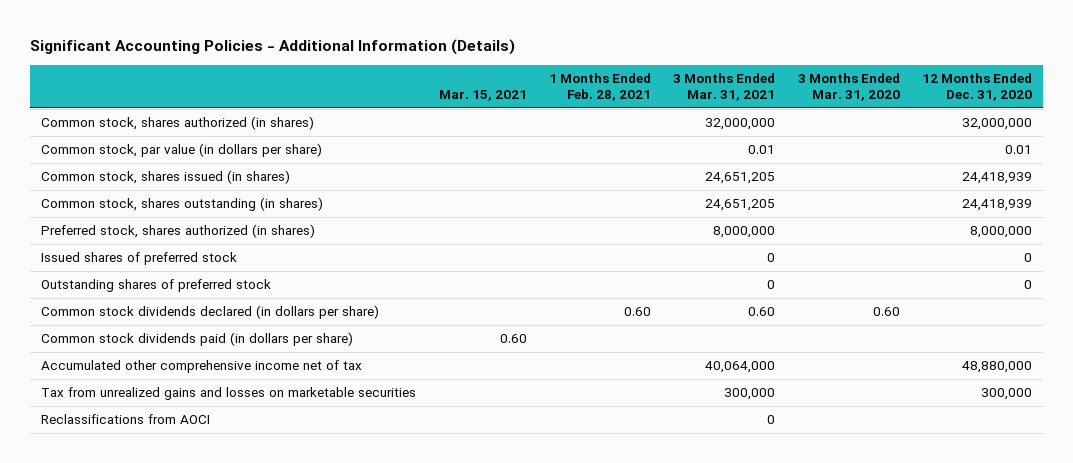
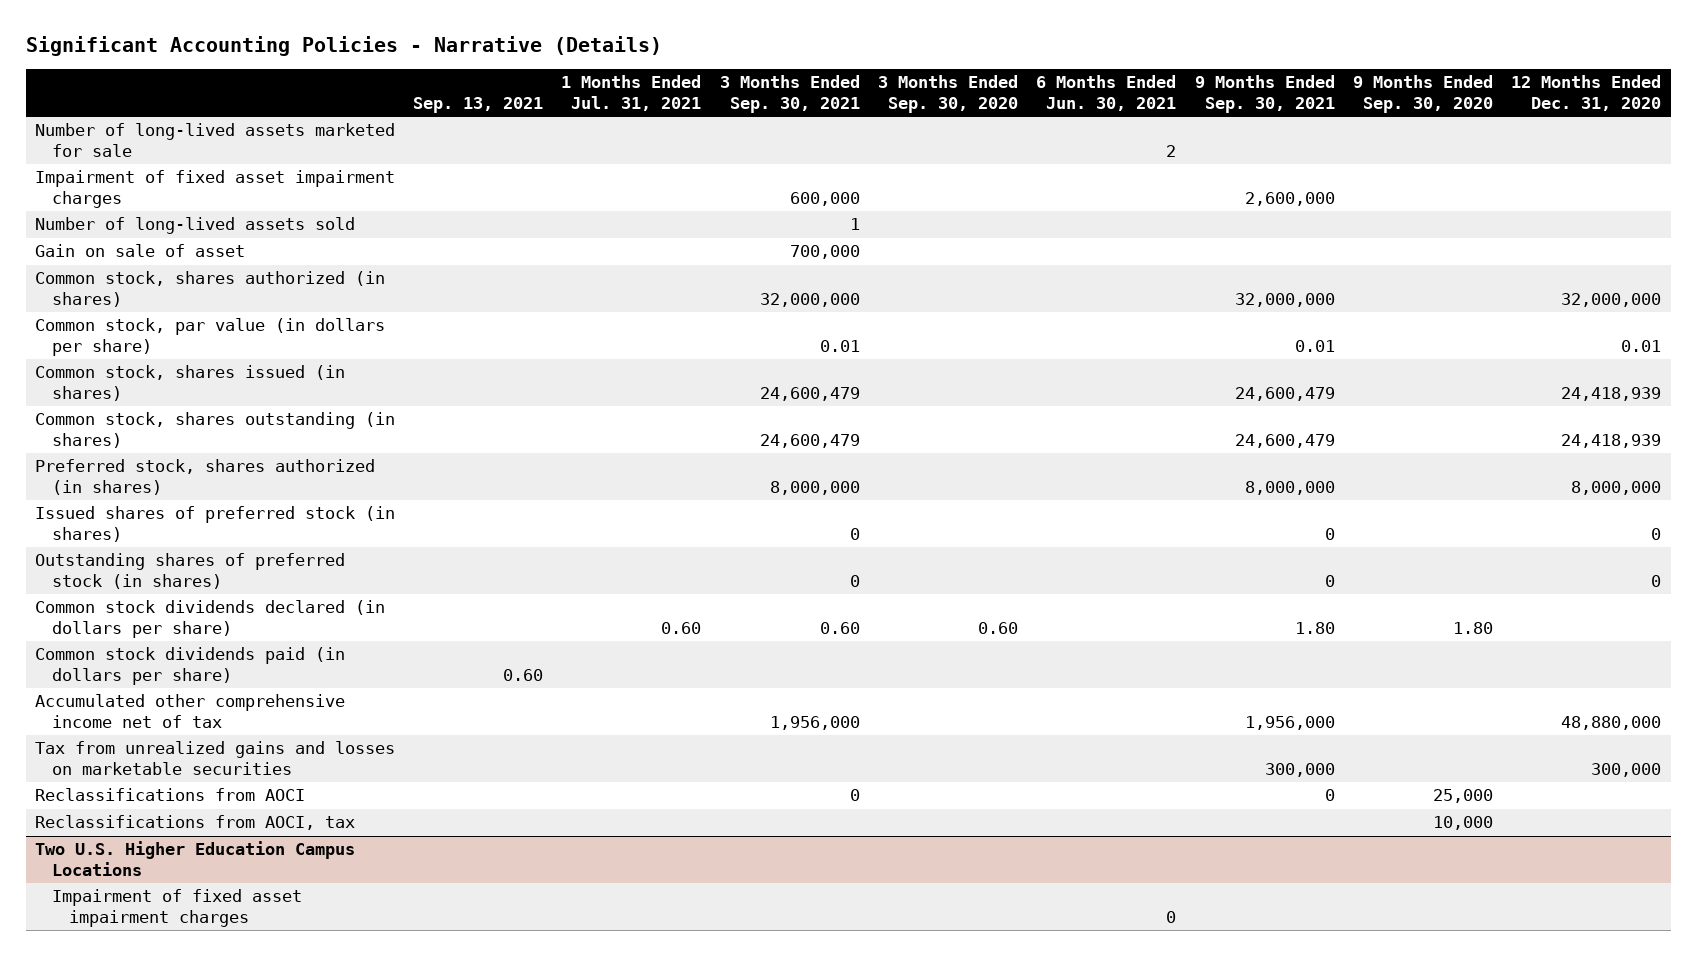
[29,39,515,56] Significant Accounting Policies - Additional Information (Details) -> [25,35,662,56] Significant Accounting Policies - Narrative (Details)
[438,90,527,102] Mar. 15, 2021 -> none
[548,72,651,102] 1 Months Ended Feb. 28, 2021 -> none
[673,72,776,102] 3 Months Ended Mar. 31, 2021 -> none
[797,72,900,102] 3 Months Ended Mar. 31, 2020 -> none
none -> [413,97,544,114] Sep. 13, 2021
none -> [561,75,702,112] 1 Months Ended Jul. 31, 2021
none -> [719,75,860,114] 3 Months Ended Sep. 30, 2021
none -> [878,75,1019,114] 3 Months Ended Sep. 30, 2020
none -> [1036,75,1177,112] 6 Months Ended Jun. 30, 2021
none -> [1194,75,1335,114] 9 Months Ended Sep. 30, 2021
none -> [1353,75,1494,114] 9 Months Ended Sep. 30, 2020
none -> [34,123,395,158] Number of long-lived assets marketed for sale
none -> [34,170,395,209] Impairment of fixed asset impairment charges
none -> [34,217,355,235] Number of long-lived assets sold
none -> [34,244,245,258] Gain on sale of asset
[41,252,238,266] Issued shares of preferred stock -> [34,506,395,543] Issued shares of preferred stock (in shares)
[41,279,272,293] Outstanding shares of preferred stock -> [34,553,345,590] Outstanding shares of preferred stock (in shares)
none -> [34,815,355,831] Reclassifications from AOCI, tax
none -> [34,841,355,877] Two U.S. Higher Education Campus Locations
none -> [51,889,302,928] Impairment of fixed asset impairment charges

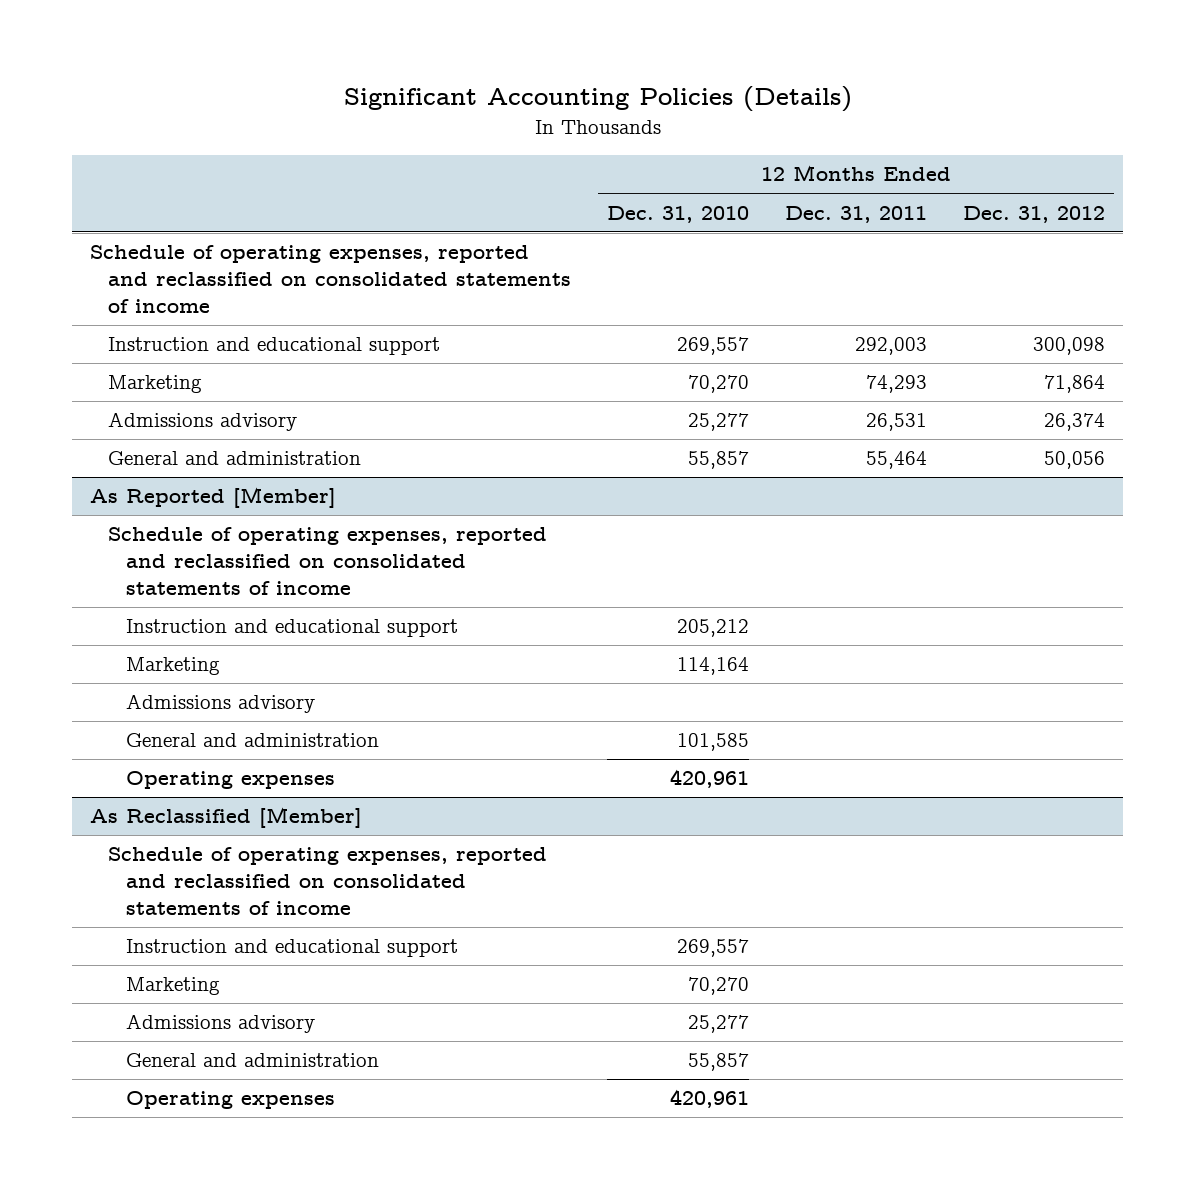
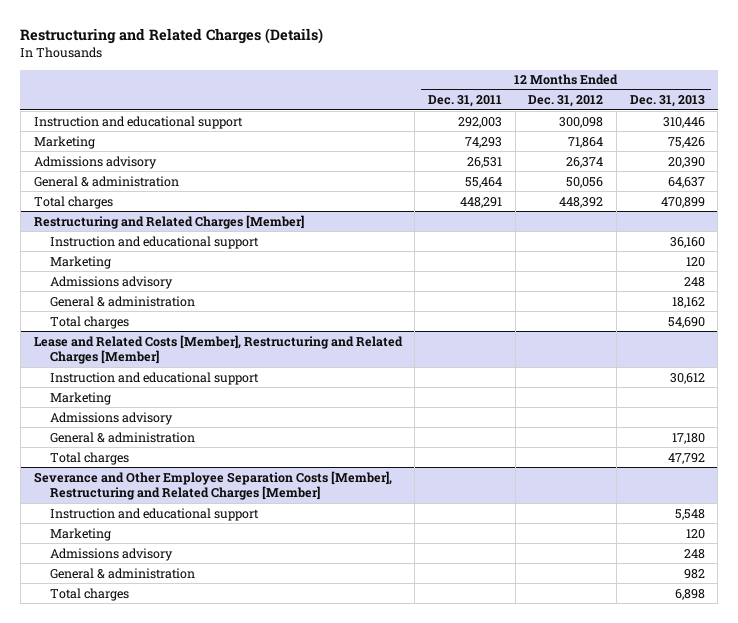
[343,86,852,113] Significant Accounting Policies (Details) -> [20,27,324,44] Restructuring and Related Charges (Details)
[607,205,750,223] Dec. 31, 2010 -> none
none -> [629,95,705,108] Dec. 31, 2013
[90,245,572,314] Schedule of operating expenses, reported and reclassified on consolidated statements of income -> none
[90,487,337,509] As Reported [Member] -> none
[108,527,548,596] Schedule of operating expenses, reported and reclassified on consolidated statements of income -> none
[126,619,459,638] Instruction and educational support -> none
[126,657,221,676] Marketing -> none
[126,694,316,714] Admissions advisory -> none
[126,733,380,748] General and administration -> none
[126,771,336,790] Operating expenses -> none
[90,807,363,829] As Reclassified [Member] -> none
[108,847,548,916] Schedule of operating expenses, reported and reclassified on consolidated statements of income -> none
[126,939,459,958] Instruction and educational support -> none
[126,977,221,996] Marketing -> none
[126,1014,316,1034] Admissions advisory -> none
[126,1053,380,1068] General and administration -> none
[126,1091,336,1110] Operating expenses -> none
[108,451,362,466] General and administration -> [33,175,179,187] General & administration
none -> [33,195,113,209] Total charges
none -> [33,214,304,229] Restructuring and Related Charges [Member]
none -> [49,235,259,249] Instruction and educational support
none -> [49,255,111,269] Marketing
none -> [49,275,173,289] Admissions advisory
none -> [49,295,195,307] General & administration
none -> [49,315,129,329] Total charges
none -> [33,334,403,365] Lease and Related Costs [Member], Restructuring and Related Charges [Member]
none -> [49,371,259,385] Instruction and educational support
none -> [49,391,111,405] Marketing
none -> [49,411,173,425] Admissions advisory
none -> [49,431,195,443] General & administration
none -> [49,451,129,465] Total charges
none -> [33,470,392,501] Severance and Other Employee Separation Costs [Member], Restructuring and Related Charges [Member]
none -> [49,507,259,521] Instruction and educational support
none -> [49,527,111,541] Marketing
none -> [49,547,173,561] Admissions advisory
none -> [49,567,195,579] General & administration
none -> [49,587,129,601] Total charges

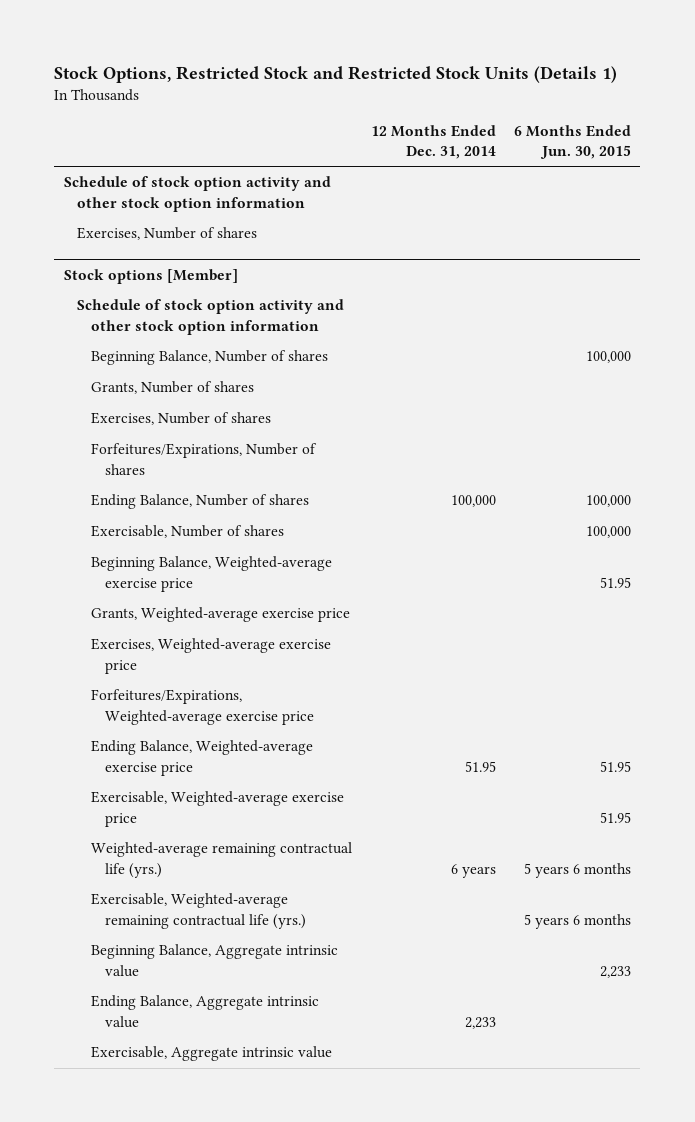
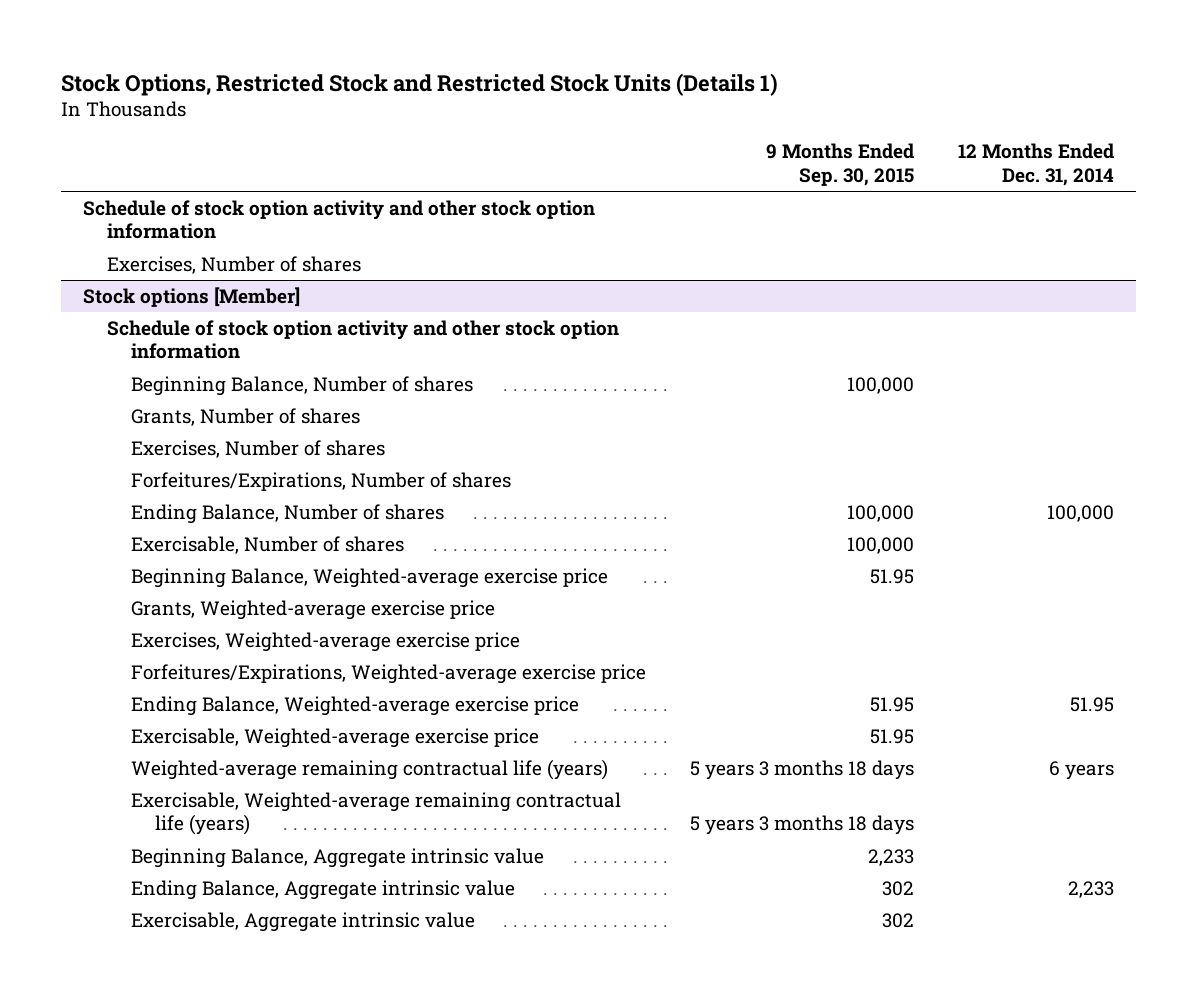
[514,124,632,160] 6 Months Ended Jun. 30, 2015 -> none
none -> [765,143,914,186] 9 Months Ended Sep. 30, 2015
[91,842,353,878] Weighted-average remaining contractual life (yrs.) -> [131,759,609,781] Weighted-average remaining contractual life (years)
[91,893,307,929] Exercisable, Weighted-average remaining contractual life (yrs.) -> [131,792,622,836] Exercisable, Weighted-average remaining contractual life (years)

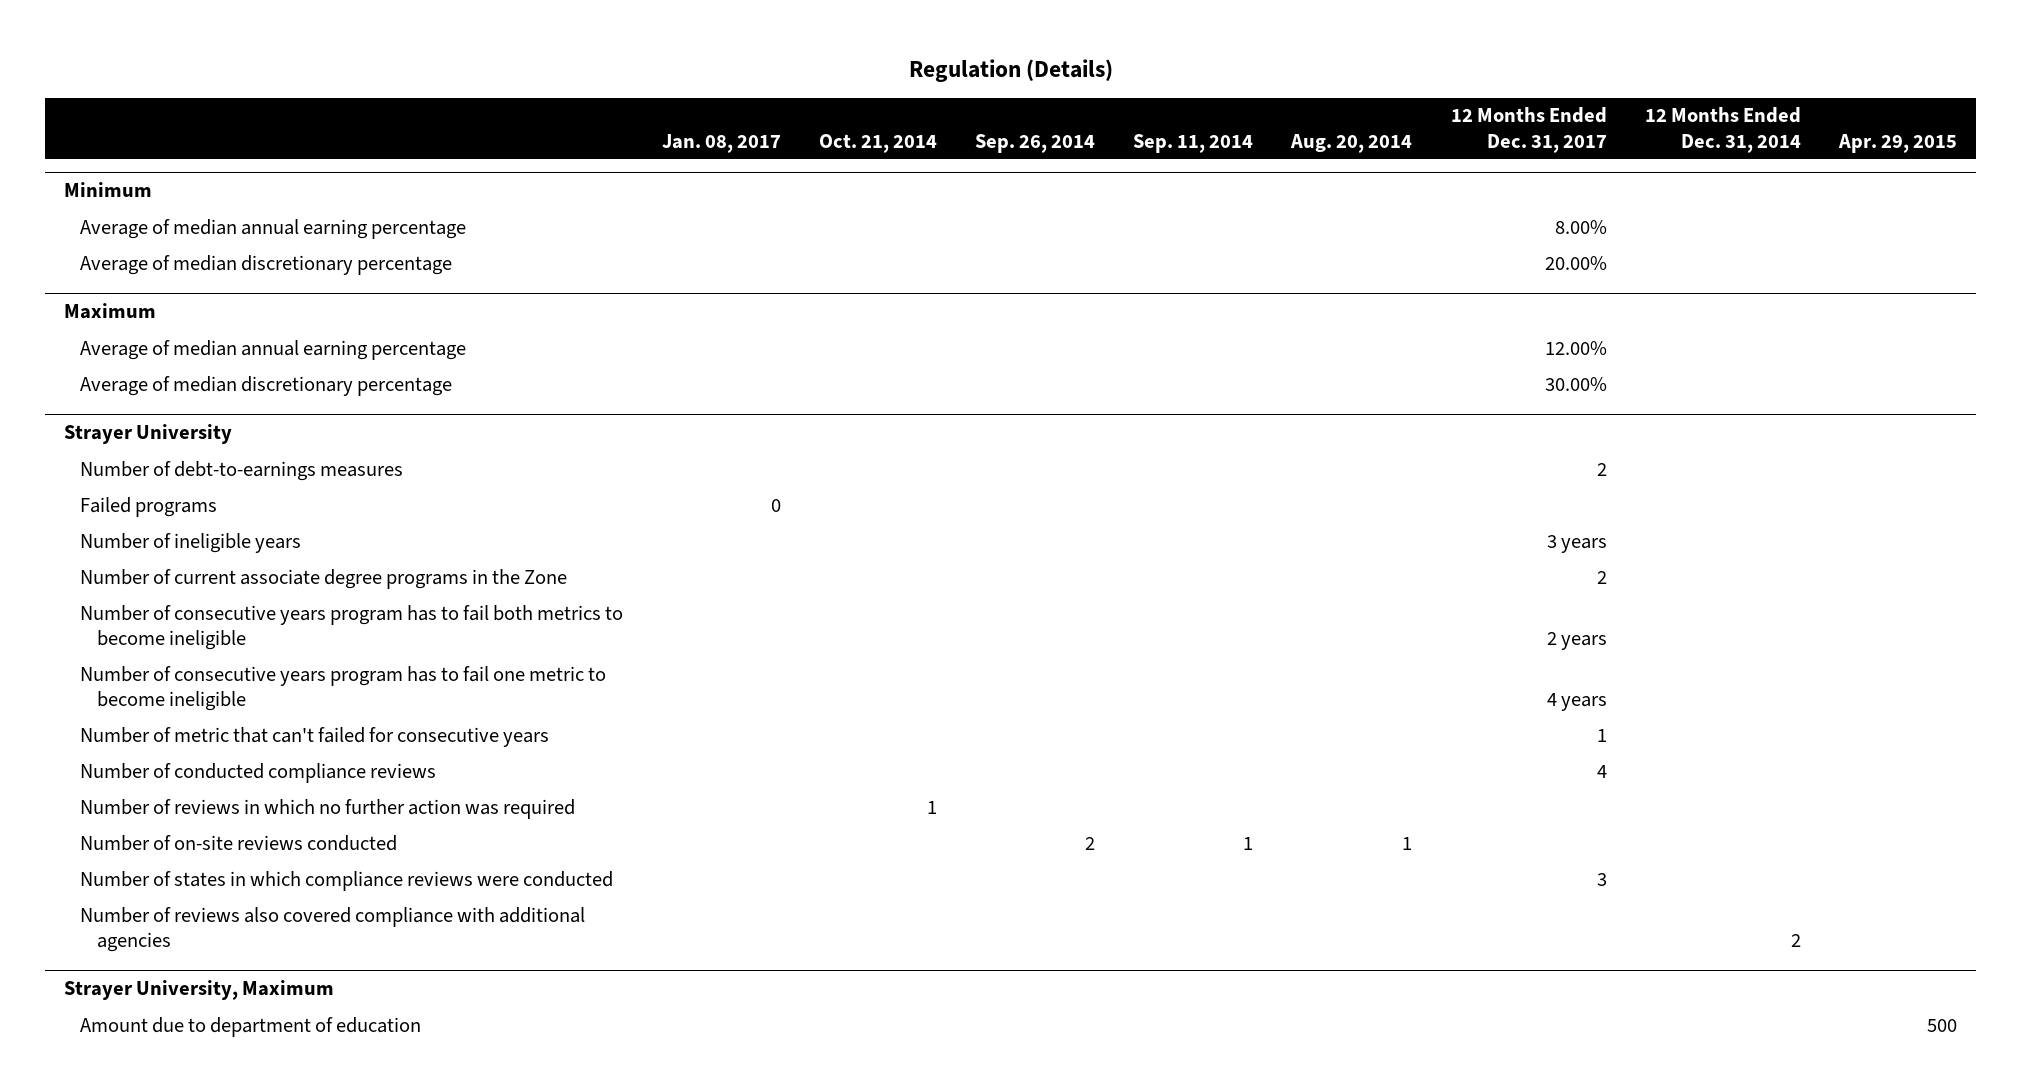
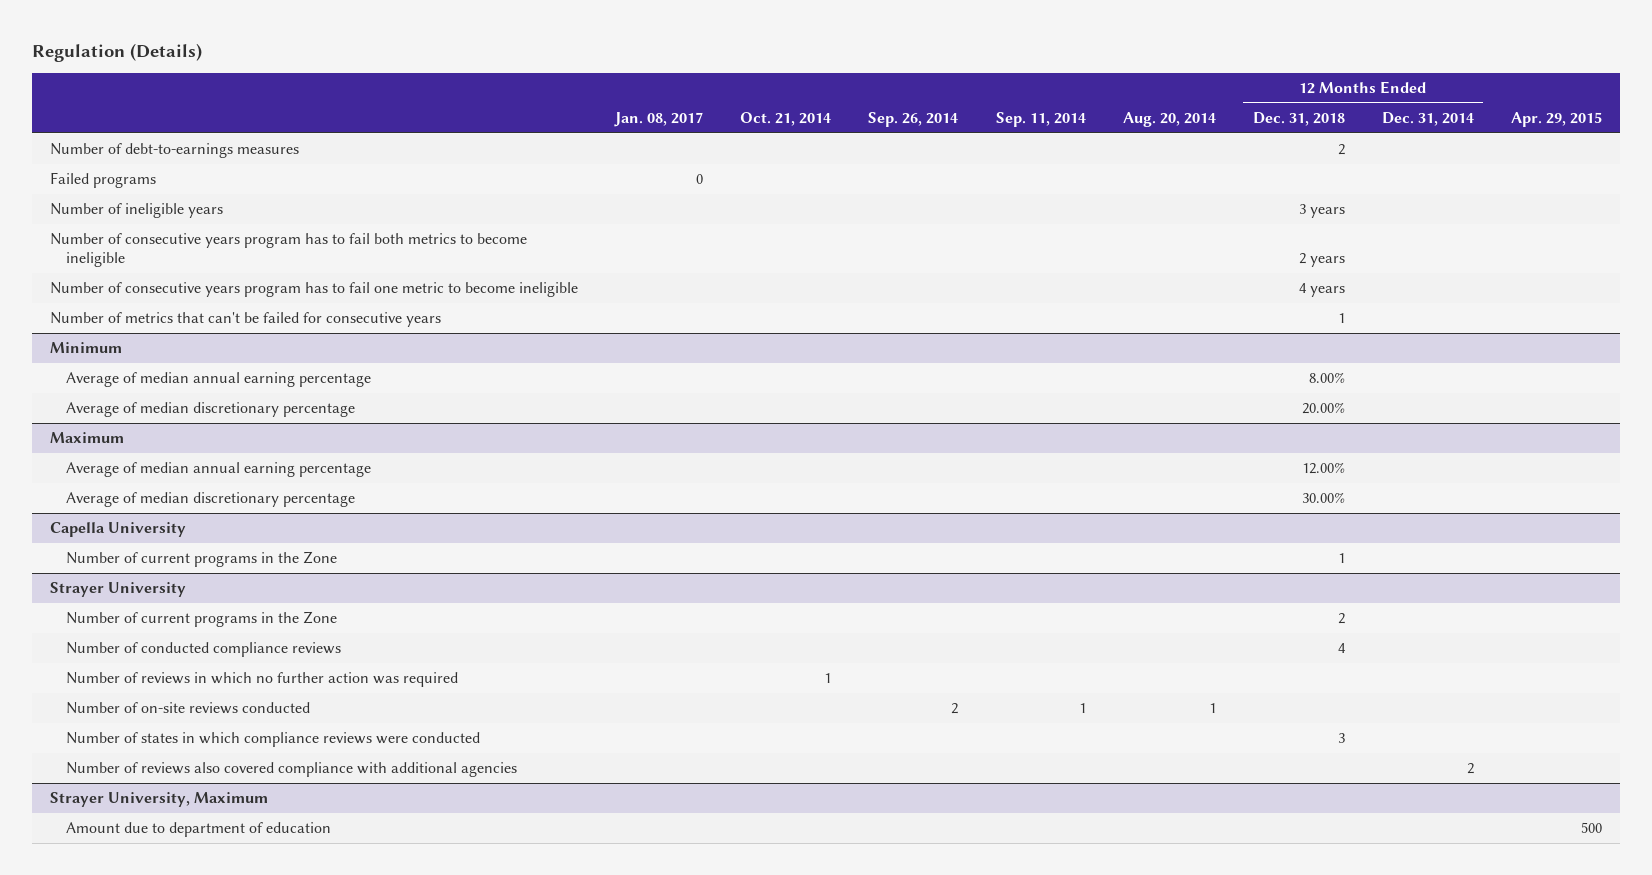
[1450,107,1607,153] 12 Months Ended Dec. 31, 2017 -> none
none -> [1252,112,1345,127] Dec. 31, 2018
none -> [50,143,300,159] Number of debt-to-earnings measures
none -> [50,172,157,189] Failed programs
none -> [50,203,224,219] Number of ineligible years
none -> [50,233,528,268] Number of consecutive years program has to fail both metrics to become ineligible
none -> [50,282,579,298] Number of consecutive years program has to fail one metric to become ineligible
none -> [50,312,442,328] Number of metrics that can't be failed for consecutive years
none -> [50,522,187,538] Capella University
none -> [65,551,337,568] Number of current programs in the Zone
[80,460,404,481] Number of debt-to-earnings measures -> none
[80,496,218,517] Failed programs -> none
[80,532,302,553] Number of ineligible years -> none
[80,604,624,651] Number of consecutive years program has to fail both metrics to become ineligible -> none
[80,665,607,712] Number of consecutive years program has to fail one metric to become ineligible -> none
[80,726,550,747] Number of metric that can't failed for consecutive years -> none
[80,568,568,589] Number of current associate degree programs in the Zone -> [65,611,337,628] Number of current programs in the Zone

